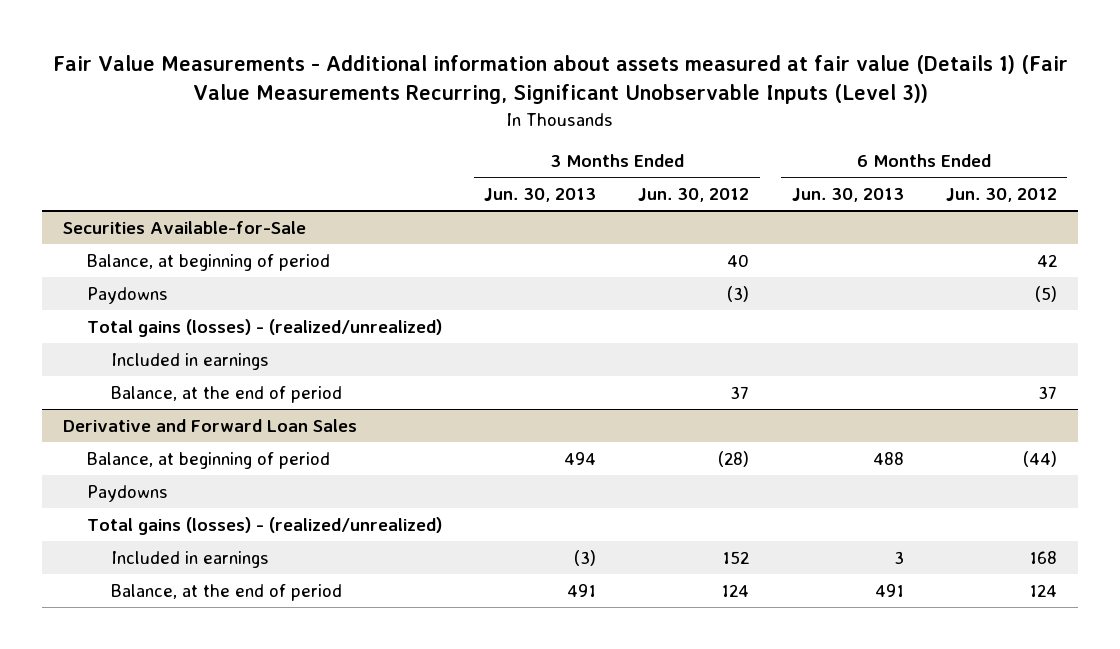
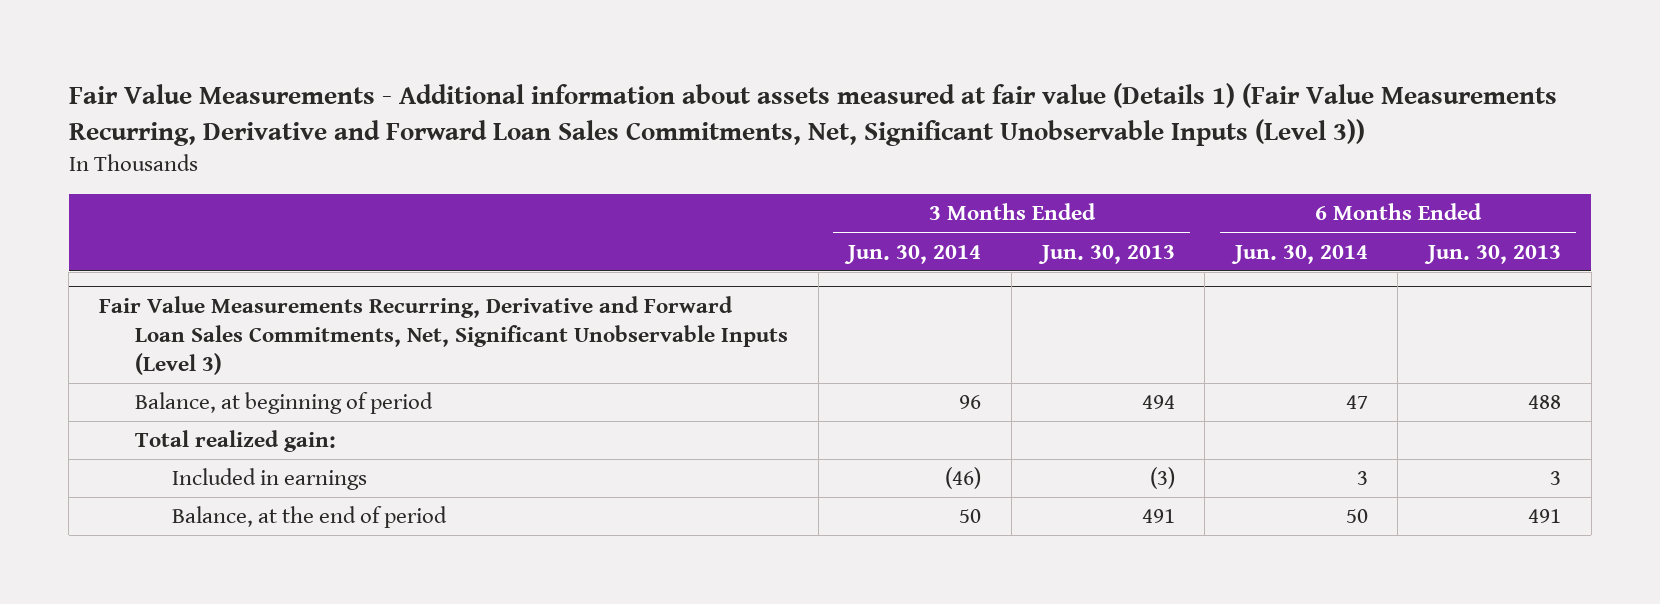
[53,55,1069,105] Fair Value Measurements - Additional information about assets measured at fair value (Details 1) (Fair Value Measurements Recurring, Significant Unobservable Inputs (Level 3)) -> [68,83,1557,146] Fair Value Measurements - Additional information about assets measured at fair value (Details 1) (Fair Value Measurements Recurring, Derivative and Forward Loan Sales Commitments, Net, Significant Unobservable Inputs (Level 3))
[638,188,750,203] Jun. 30, 2012 -> none
[945,188,1057,203] Jun. 30, 2012 -> none
none -> [844,244,982,264] Jun. 30, 2014
none -> [1230,244,1368,264] Jun. 30, 2014
[63,220,307,234] Securities Available-for-Sale -> none
[87,253,331,271] Balance, at beginning of period -> none
[87,286,169,304] Paydowns -> none
[87,318,443,337] Total gains (losses) - (realized/unrealized) -> none
[110,352,269,370] Included in earnings -> none
[110,385,342,403] Balance, at the end of period -> none
[63,418,358,432] Derivative and Forward Loan Sales -> [98,295,789,375] Fair Value Measurements Recurring, Derivative and Forward Loan Sales Commitments, Net, Significant Unobservable Inputs (Level 3)
[87,484,169,502] Paydowns -> none
[87,516,443,535] Total gains (losses) - (realized/unrealized) -> [135,430,337,453] Total realized gain:

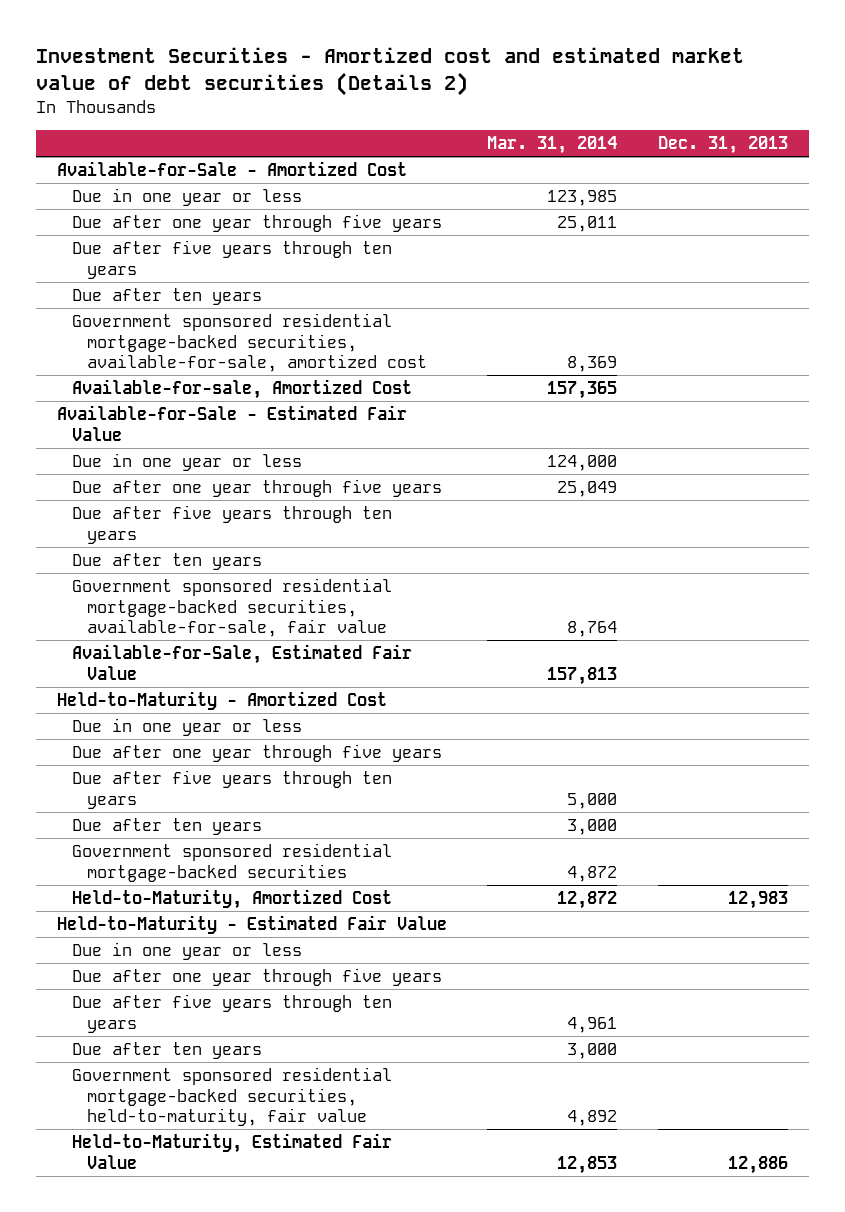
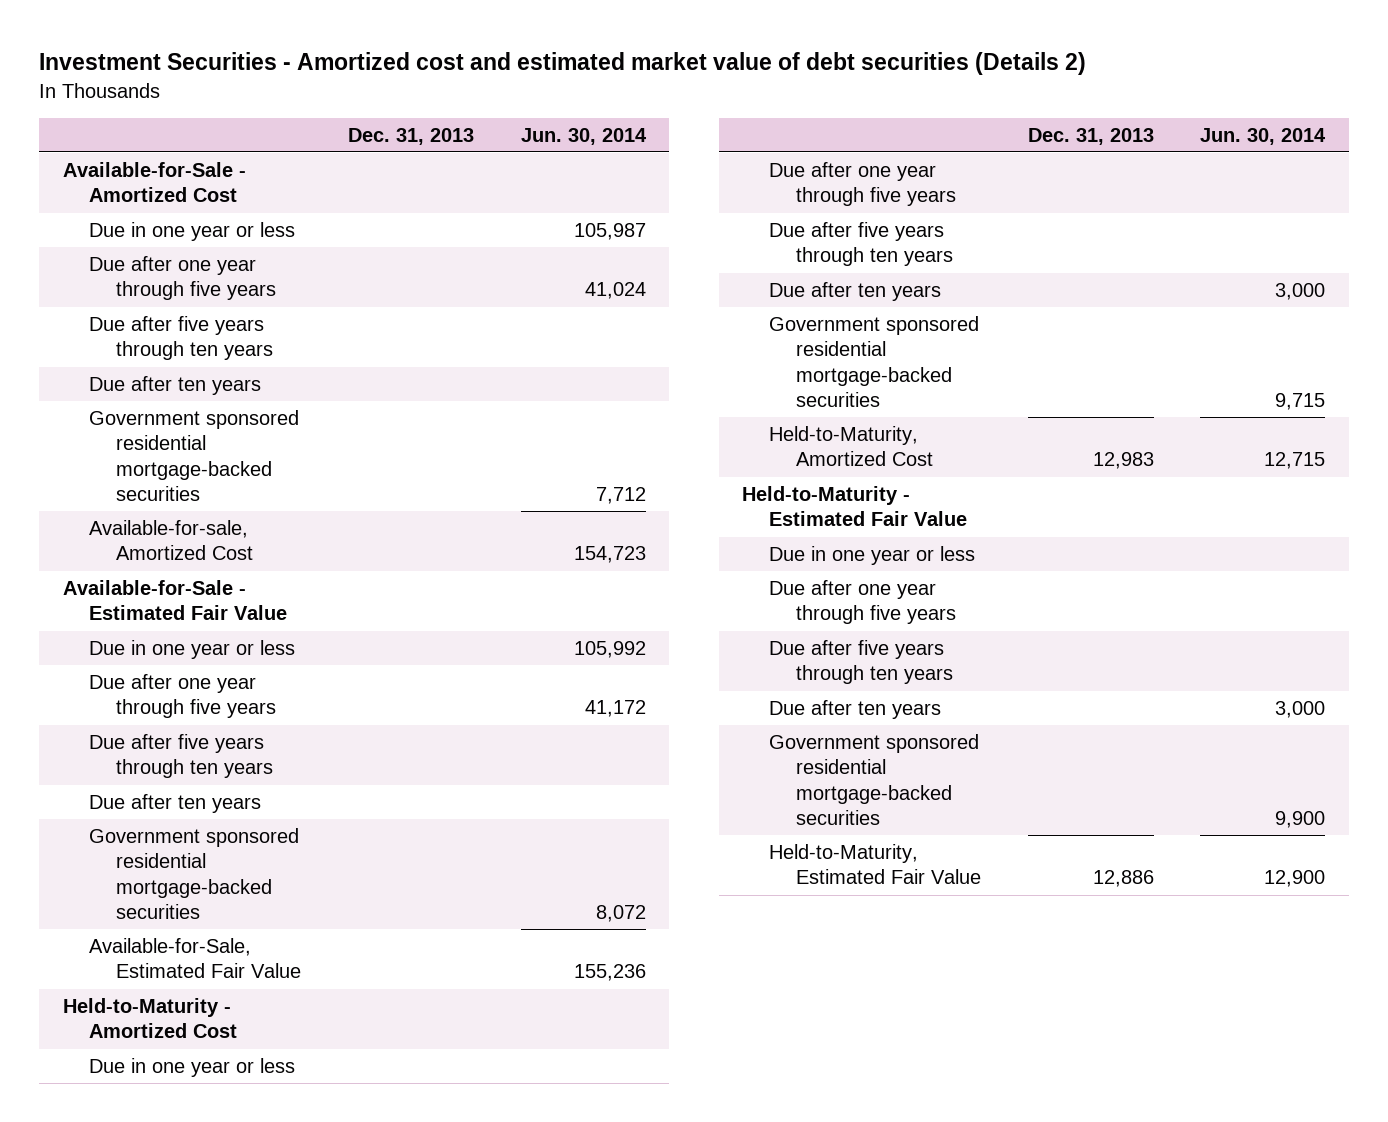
[487,136,618,155] Mar. 31, 2014 -> none
none -> [520,127,647,145] Jun. 30, 2014
[71,312,427,373] Government sponsored residential mortgage-backed securities, available-for-sale, amortized cost -> [89,410,300,502] Government sponsored residential mortgage-backed securities
[71,577,392,638] Government sponsored residential mortgage-backed securities, available-for-sale, fair value -> [89,828,300,920] Government sponsored residential mortgage-backed securities
[71,1066,392,1127] Government sponsored residential mortgage-backed securities, held-to-maturity, fair value -> [769,734,980,826] Government sponsored residential mortgage-backed securities

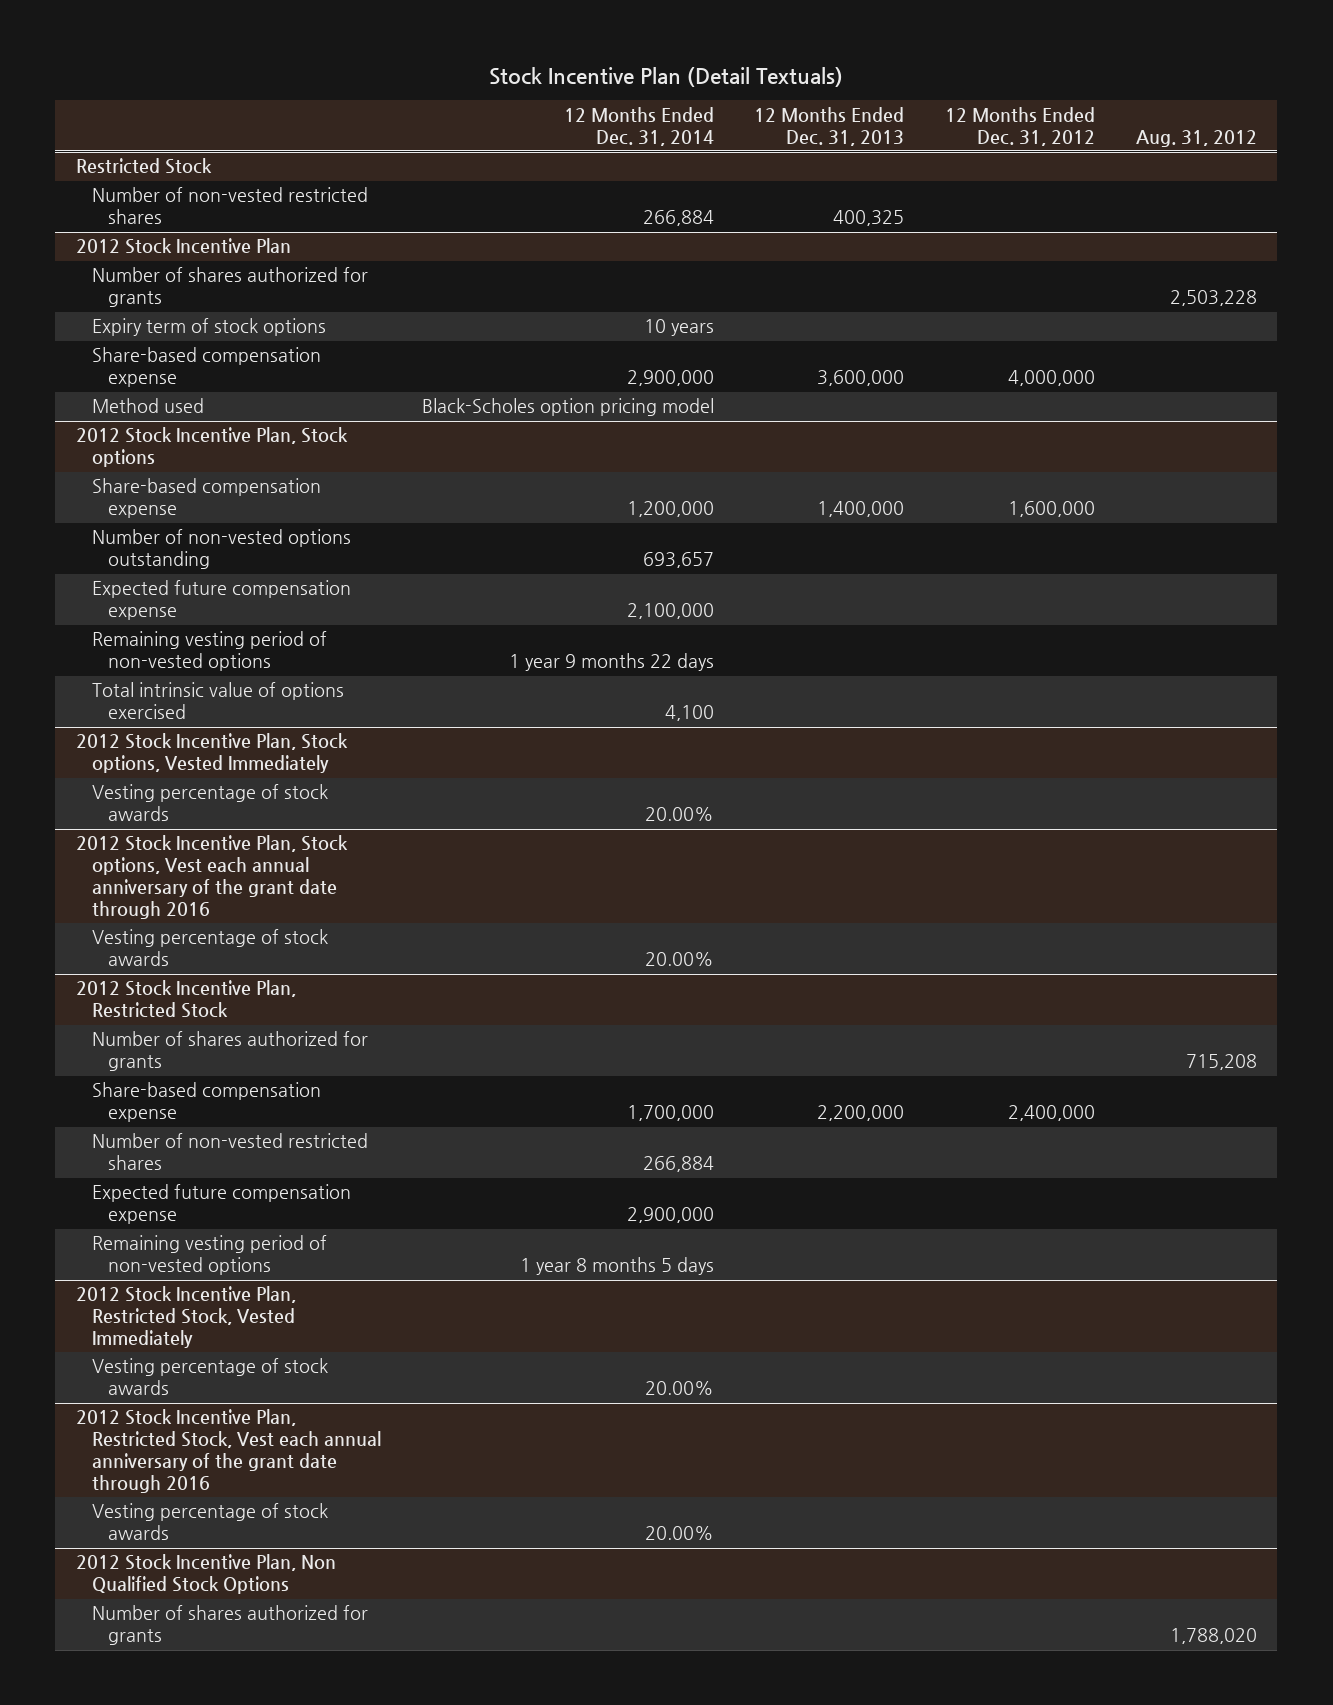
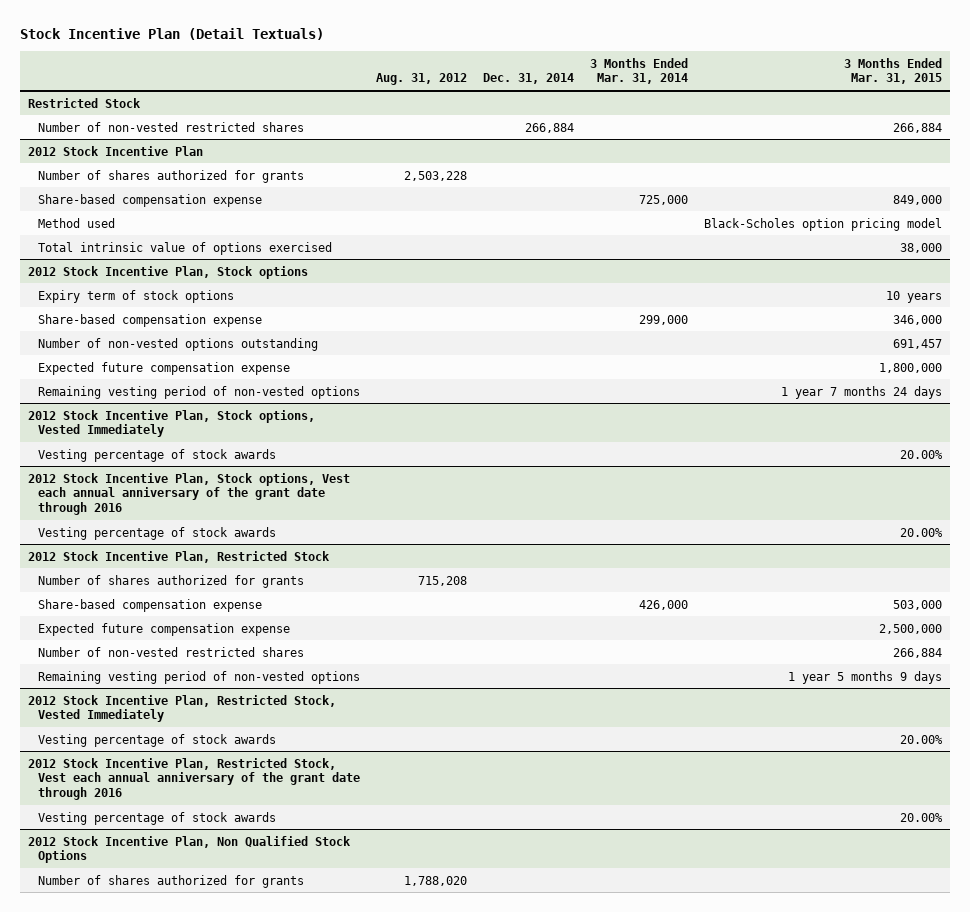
[563,106,714,146] 12 Months Ended Dec. 31, 2014 -> none
[754,106,905,146] 12 Months Ended Dec. 31, 2013 -> none
[945,106,1096,146] 12 Months Ended Dec. 31, 2012 -> none
none -> [483,73,575,85] Dec. 31, 2014
none -> [590,57,689,85] 3 Months Ended Mar. 31, 2014
none -> [844,57,943,85] 3 Months Ended Mar. 31, 2015
[91,318,326,337] Expiry term of stock options -> none
none -> [38,241,333,255] Total intrinsic value of options exercised
none -> [38,289,235,303] Expiry term of stock options
[91,682,344,720] Total intrinsic value of options exercised -> none
[91,1133,368,1171] Number of non-vested restricted shares -> [38,646,305,657] Number of non-vested restricted shares

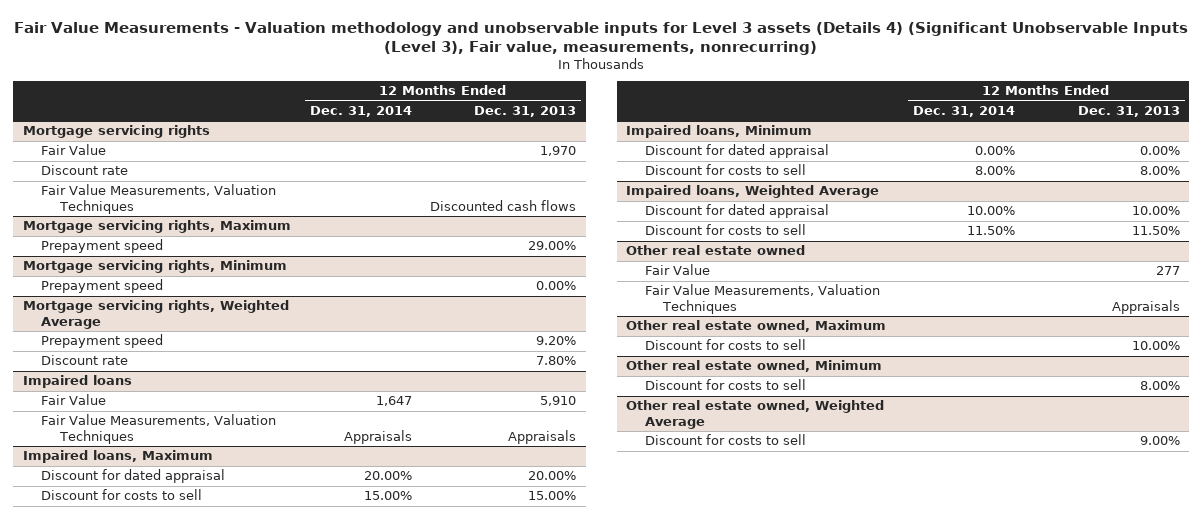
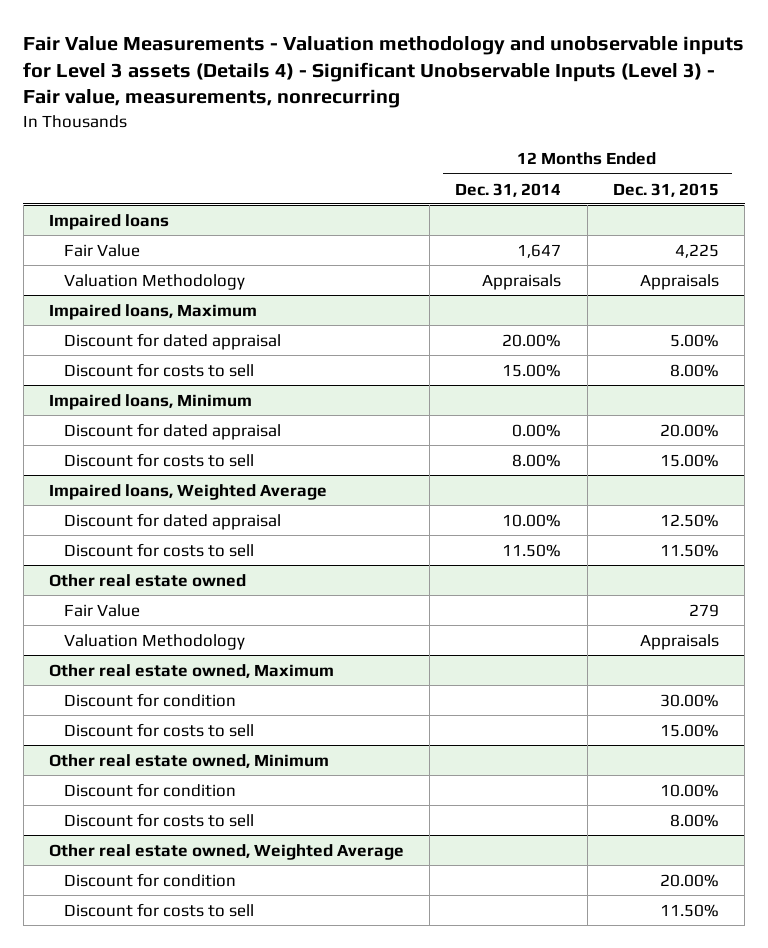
[14,21,1189,55] Fair Value Measurements - Valuation methodology and unobservable inputs for Level 3 assets (Details 4) (Significant Unobservable Inputs (Level 3), Fair value, measurements, nonrecurring) -> [23,35,745,109] Fair Value Measurements - Valuation methodology and unobservable inputs for Level 3 assets (Details 4) - Significant Unobservable Inputs (Level 3) - Fair value, measurements, nonrecurring
[474,106,577,118] Dec. 31, 2013 -> none
none -> [613,182,720,197] Dec. 31, 2015
[22,125,210,139] Mortgage servicing rights -> none
[41,144,107,156] Fair Value -> none
[41,165,129,176] Discount rate -> none
[41,184,277,214] Fair Value Measurements, Valuation Techniques -> none
[22,220,291,234] Mortgage servicing rights, Maximum -> none
[41,239,164,254] Prepayment speed -> none
[22,260,287,274] Mortgage servicing rights, Minimum -> none
[41,279,164,294] Prepayment speed -> none
[22,300,289,329] Mortgage servicing rights, Weighted Average -> none
[41,334,164,349] Prepayment speed -> none
[41,355,129,366] Discount rate -> none
[41,414,277,444] Fair Value Measurements, Valuation Techniques -> [63,273,245,290] Valuation Methodology
[644,284,880,314] Fair Value Measurements, Valuation Techniques -> [63,633,245,650] Valuation Methodology
none -> [63,692,236,707] Discount for condition
none -> [63,782,236,797] Discount for condition
none -> [63,872,236,887] Discount for condition

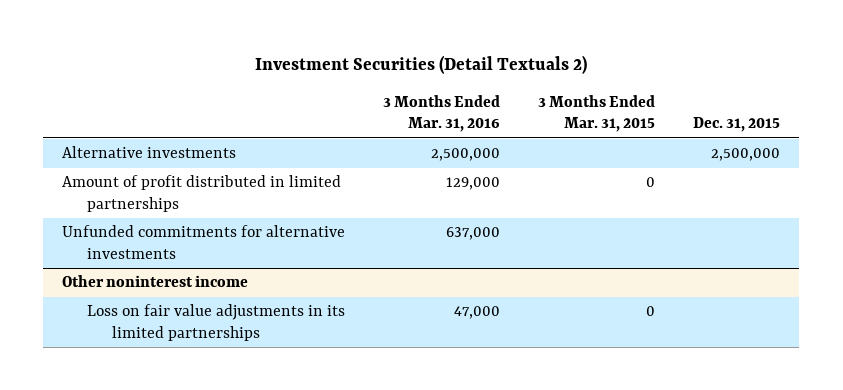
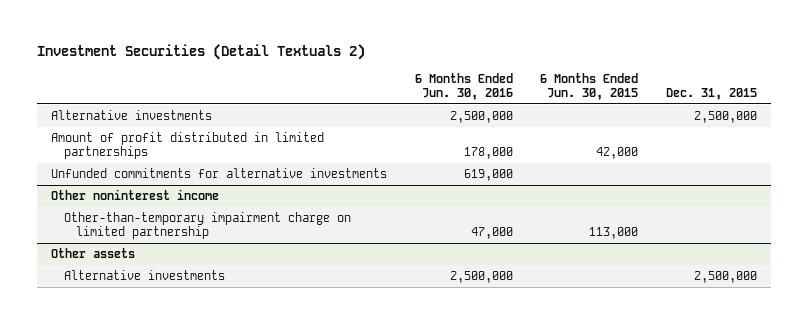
[383,94,501,133] 3 Months Ended Mar. 31, 2016 -> none
[538,94,656,133] 3 Months Ended Mar. 31, 2015 -> none
none -> [414,72,513,100] 6 Months Ended Jun. 30, 2016
none -> [540,72,639,100] 6 Months Ended Jun. 30, 2015
[86,304,345,342] Loss on fair value adjustments in its limited partnerships -> [63,212,351,240] Other-than-temporary impairment charge on limited partnership
none -> [51,248,136,259] Other assets
none -> [63,270,225,281] Alternative investments

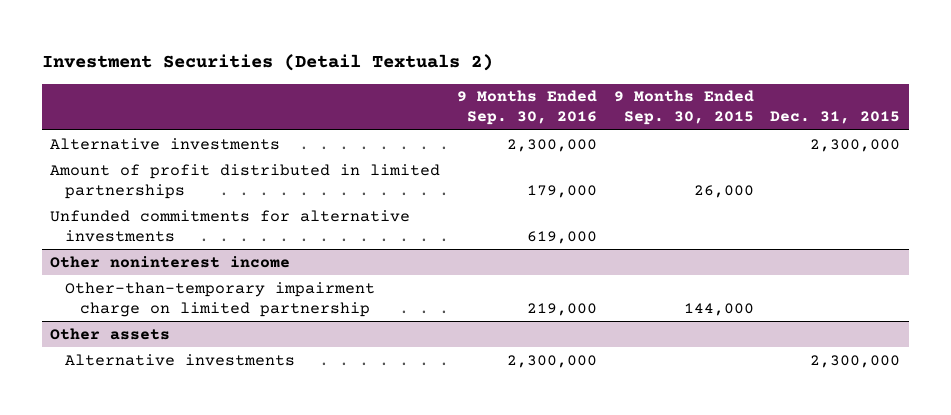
[414,72,513,100] 6 Months Ended Jun. 30, 2016 -> none
[540,72,639,100] 6 Months Ended Jun. 30, 2015 -> none
none -> [457,90,598,126] 9 Months Ended Sep. 30, 2016
none -> [613,90,754,126] 9 Months Ended Sep. 30, 2015
[693,111,757,124] 2,500,000 -> [810,138,901,152] 2,300,000
[693,271,757,284] 2,500,000 -> [810,354,901,368] 2,300,000

